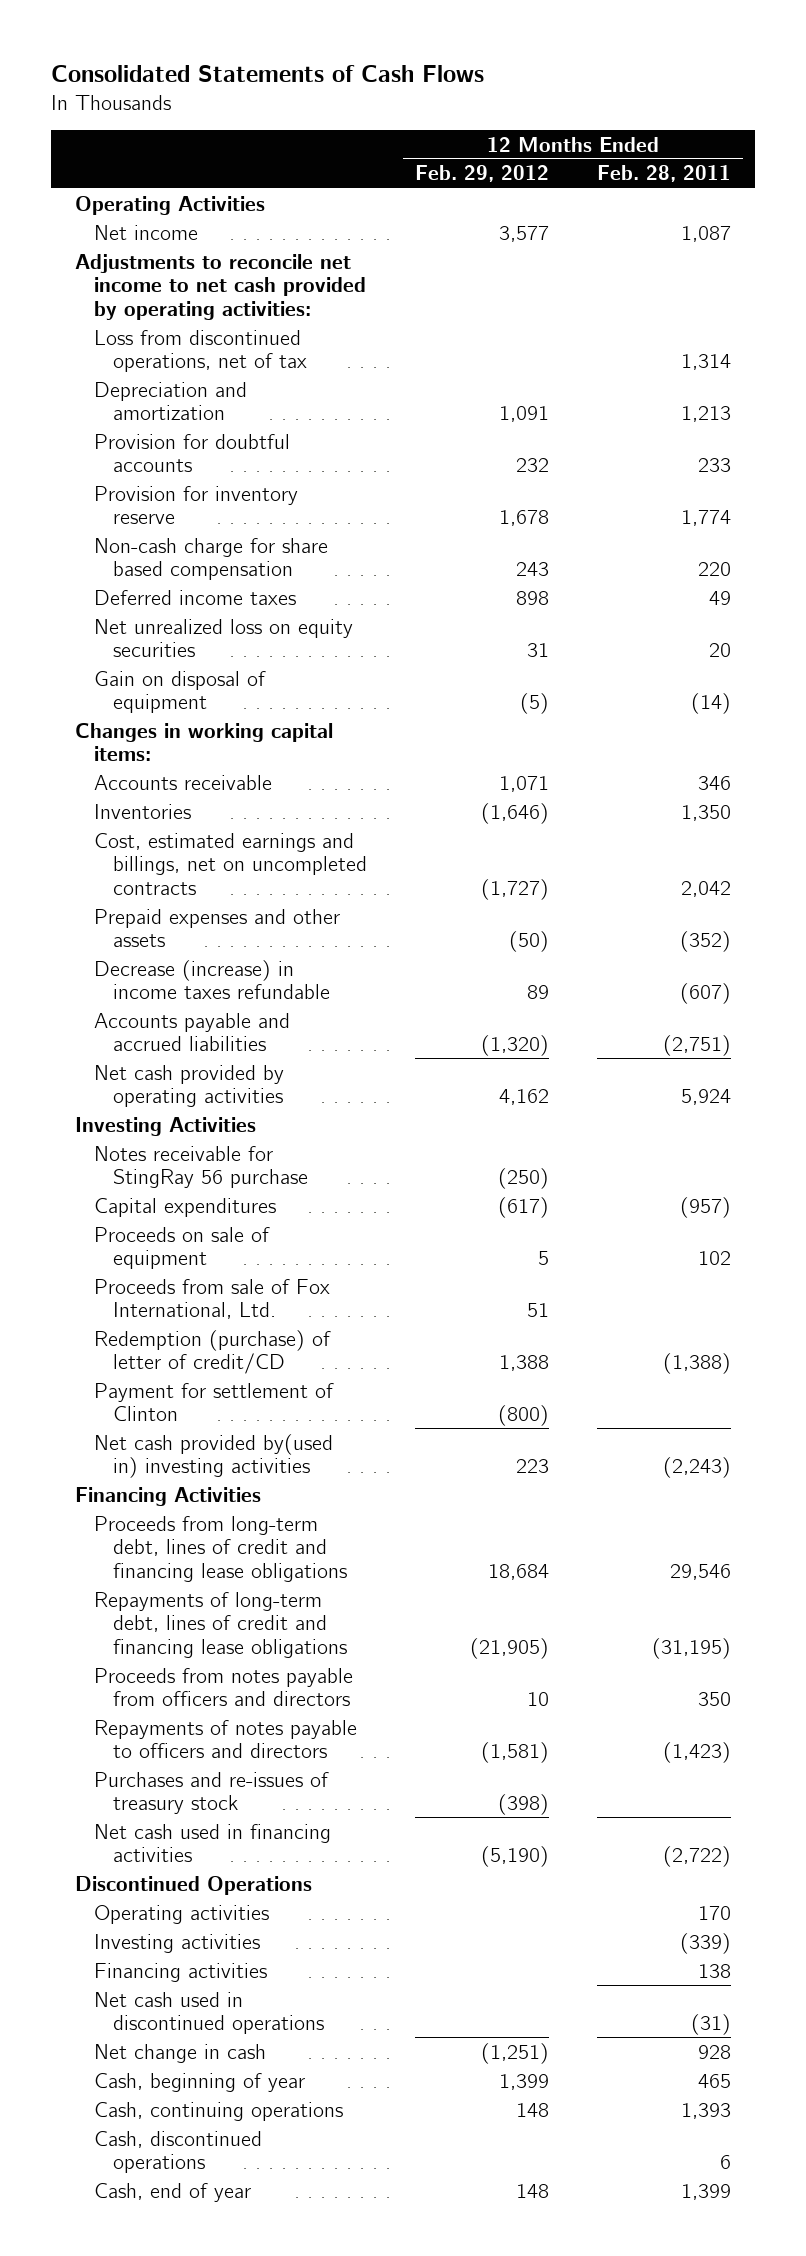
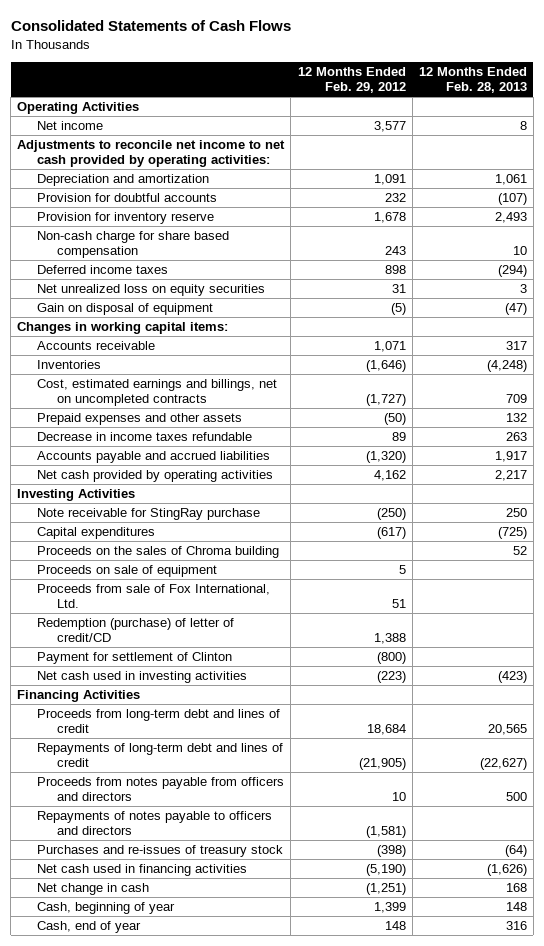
[596,165,731,183] Feb. 28, 2011 -> none
none -> [418,67,527,94] 12 Months Ended Feb. 28, 2013
[93,329,307,373] Loss from discontinued operations, net of tax -> none
[93,959,330,1000] Decrease (increase) in income taxes refundable -> [36,431,252,441] Decrease in income taxes refundable
[93,1145,308,1189] Notes receivable for StingRay 56 purchase -> [36,507,260,520] Note receivable for StingRay purchase
none -> [36,545,279,558] Proceeds on the sales of Chroma building
[93,1433,333,1479] Net cash provided by(used in) investing activities -> [36,670,247,683] Net cash used in investing activities
[515,1459,549,1474] 223 -> [376,670,406,683] (223)
[93,1515,347,1582] Proceeds from long-term debt, lines of credit and financing lease obligations -> [36,708,280,734] Proceeds from long-term debt and lines of credit
[93,1591,347,1658] Repayments of long-term debt, lines of credit and financing lease obligations -> [36,742,283,768] Repayments of long-term debt and lines of credit
[74,1875,312,1895] Discontinued Operations -> none
[93,1904,269,1924] Operating activities -> none
[93,1933,260,1953] Investing activities -> none
[93,1962,267,1982] Financing activities -> none
[93,1991,324,2035] Net cash used in discontinued operations -> none
[93,2101,343,2121] Cash, continuing operations -> none
[93,2130,262,2174] Cash, discontinued operations -> none

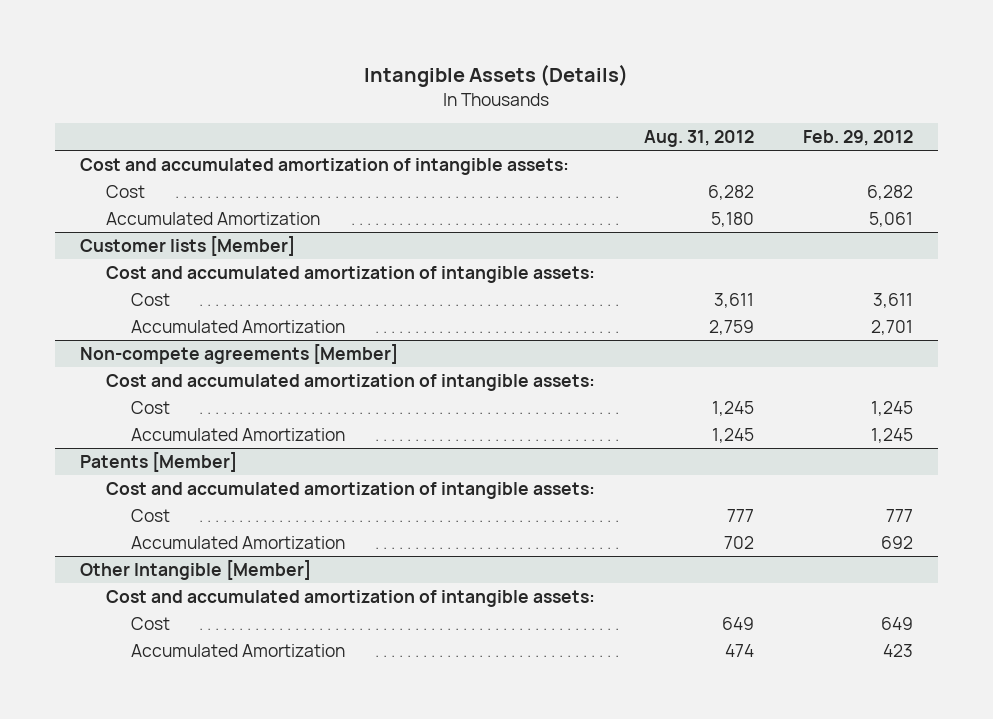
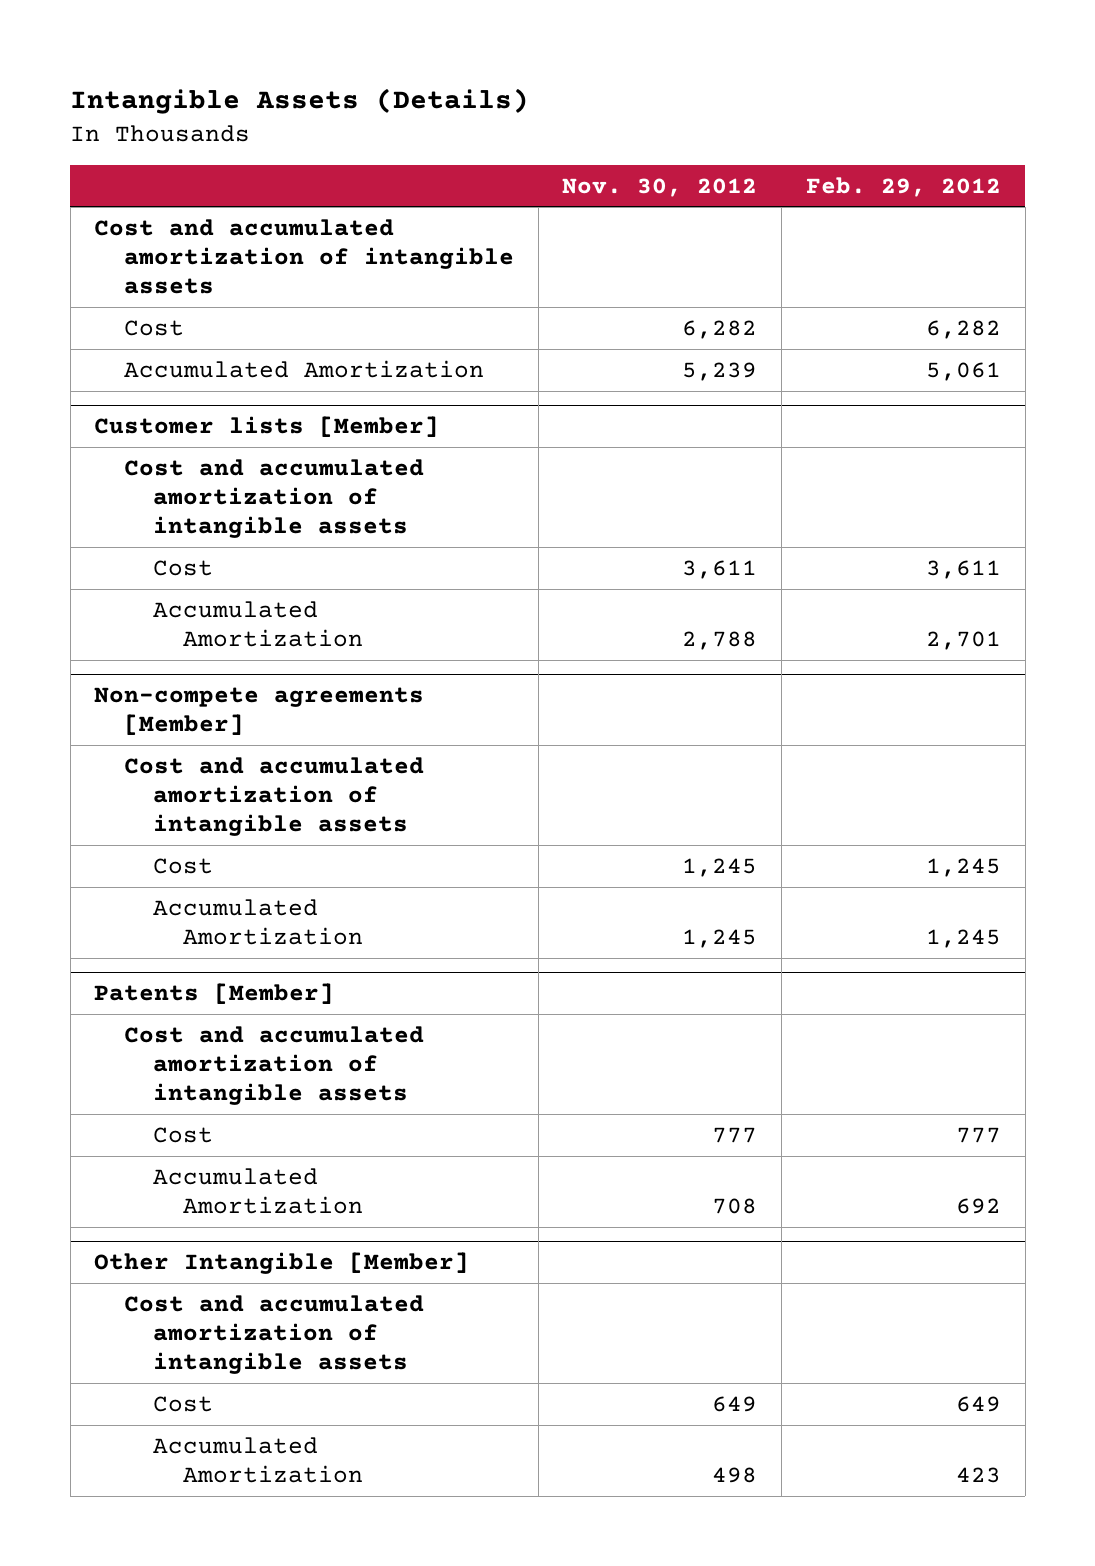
[643,130,754,148] Aug. 31, 2012 -> none
none -> [562,177,758,197] Nov. 30, 2012
[79,157,569,175] Cost and accumulated amortization of intangible assets: -> [94,218,514,294] Cost and accumulated amortization of intangible assets
[105,265,595,283] Cost and accumulated amortization of intangible assets: -> [123,458,424,538] Cost and accumulated amortization of intangible assets
[105,373,595,391] Cost and accumulated amortization of intangible assets: -> [123,756,424,836] Cost and accumulated amortization of intangible assets
[105,481,595,499] Cost and accumulated amortization of intangible assets: -> [123,1025,424,1105] Cost and accumulated amortization of intangible assets
[105,589,595,607] Cost and accumulated amortization of intangible assets: -> [123,1294,424,1374] Cost and accumulated amortization of intangible assets

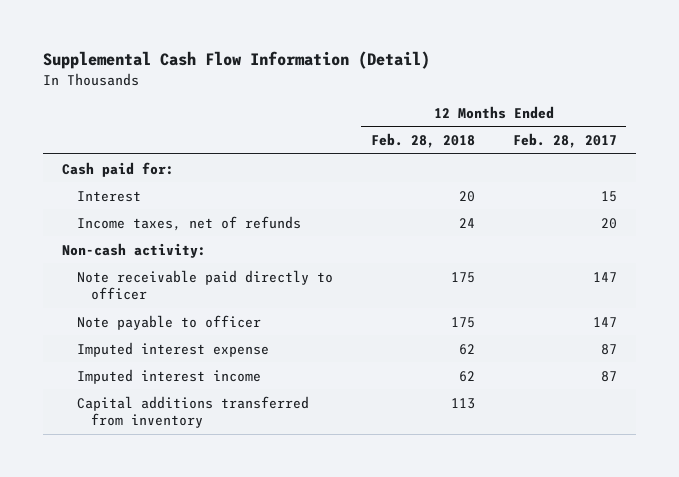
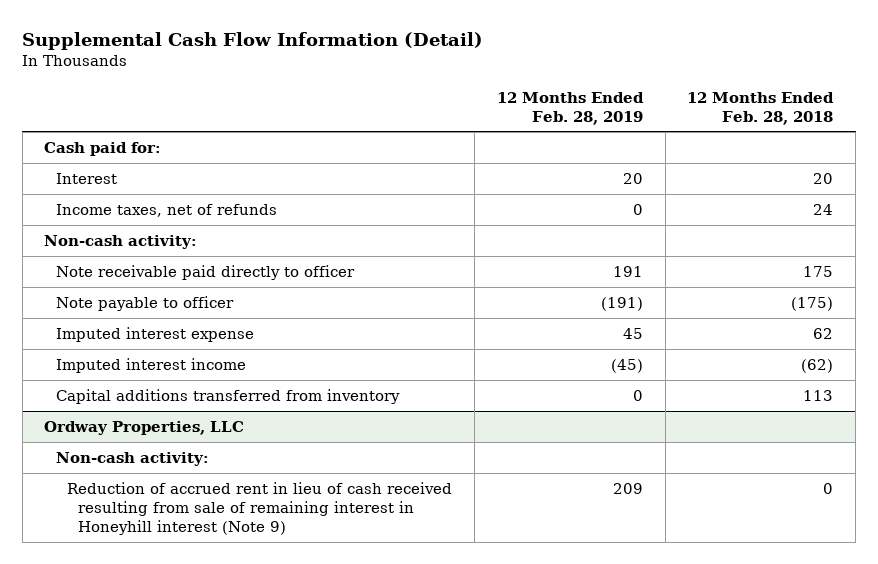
[512,132,617,148] Feb. 28, 2017 -> none
none -> [496,91,644,125] 12 Months Ended Feb. 28, 2019
[450,316,475,328] 175 -> [791,296,834,311] (175)
[458,370,475,382] 62 -> [801,358,834,373] (62)
none -> [44,420,245,435] Ordway Properties, LLC
none -> [55,451,209,466] Non-cash activity:
none -> [67,481,453,536] Reduction of accrued rent in lieu of cash received resulting from sale of remaining interest in Honeyhill interest (Note 9)

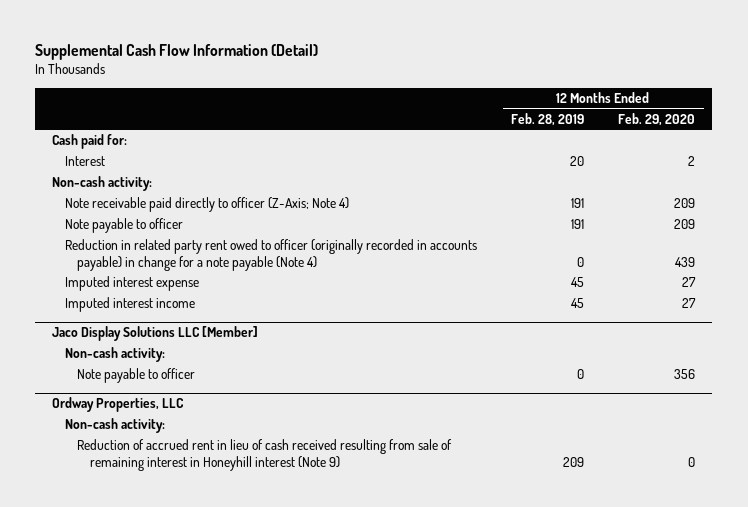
[687,91,835,125] 12 Months Ended Feb. 28, 2018 -> none
none -> [618,112,696,126] Feb. 29, 2020
[55,203,277,217] Income taxes, net of refunds -> none
[55,264,355,280] Note receivable paid directly to officer -> [64,197,349,213] Note receivable paid directly to officer (Z-Axis; Note 4)
[600,296,643,311] (191) -> [571,219,585,230] 191
none -> [64,239,477,271] Reduction in related party rent owed to officer (originally recorded in accounts payable) in change for a note payable (Note 4)
[55,388,400,404] Capital additions transferred from inventory -> none
[610,358,643,373] (45) -> [571,298,585,309] 45
none -> [52,326,259,342] Jaco Display Solutions LLC [Member]
none -> [64,347,165,363] Non-cash activity:
none -> [77,368,196,384] Note payable to officer

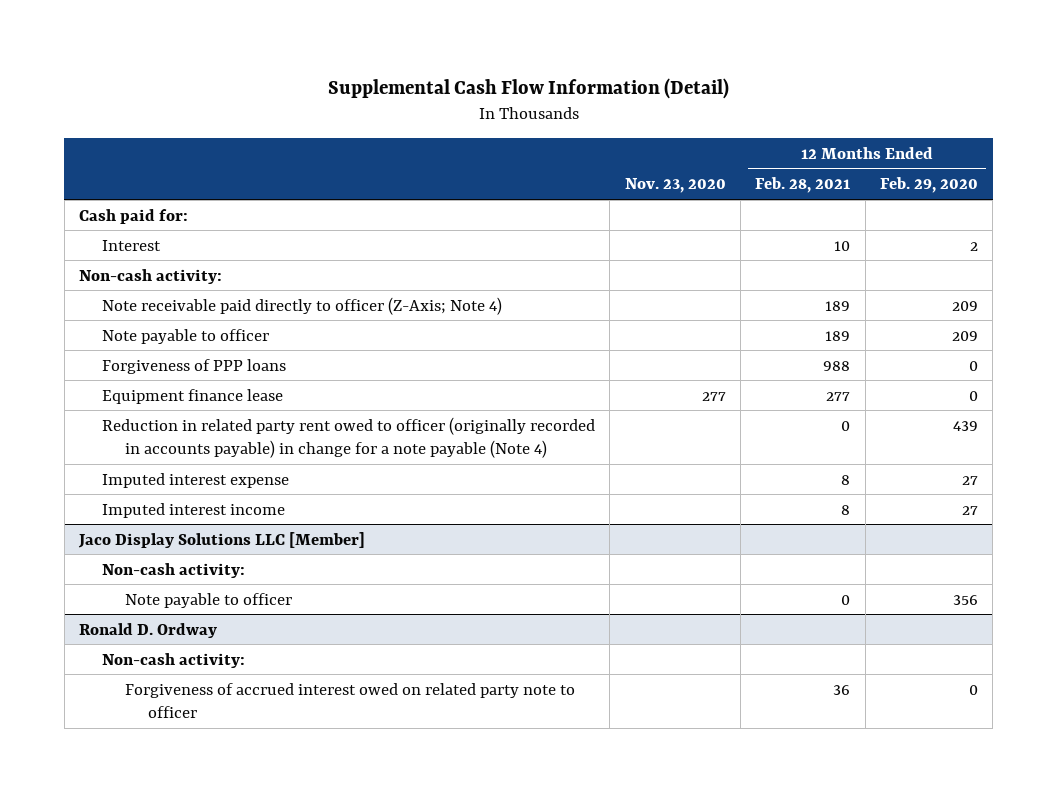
[511,112,585,126] Feb. 28, 2019 -> none
none -> [624,178,726,194] Nov. 23, 2020
none -> [755,177,851,194] Feb. 28, 2021
none -> [102,358,287,374] Forgiveness of PPP loans
none -> [102,388,284,404] Equipment finance lease
[52,397,185,413] Ordway Properties, LLC -> none
none -> [79,622,218,638] Ronald D. Ordway
[77,439,453,471] Reduction of accrued rent in lieu of cash received resulting from sale of remaining interest in Honeyhill interest (Note 9) -> none
none -> [125,682,576,719] Forgiveness of accrued interest owed on related party note to officer

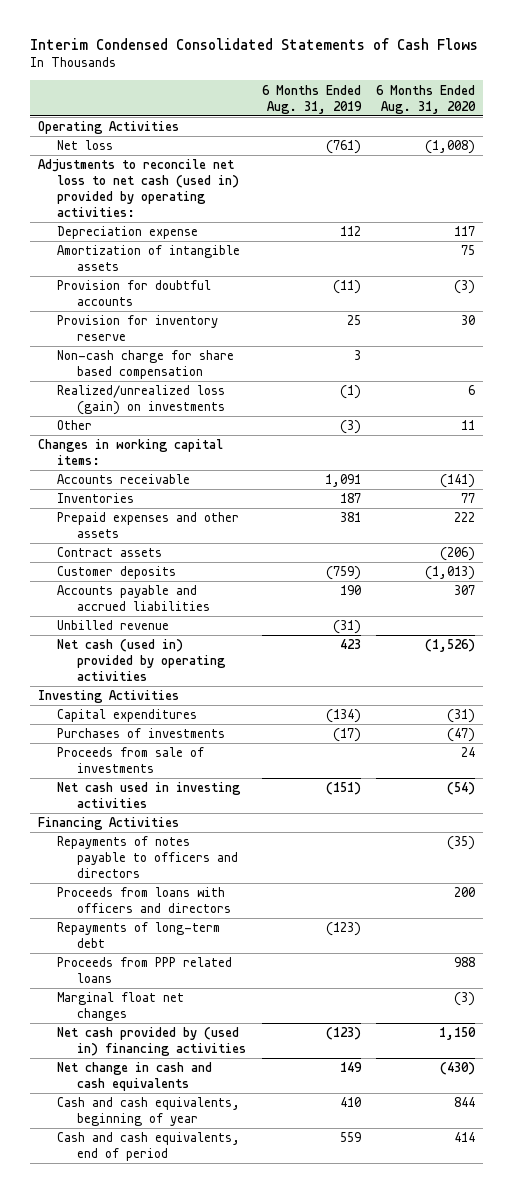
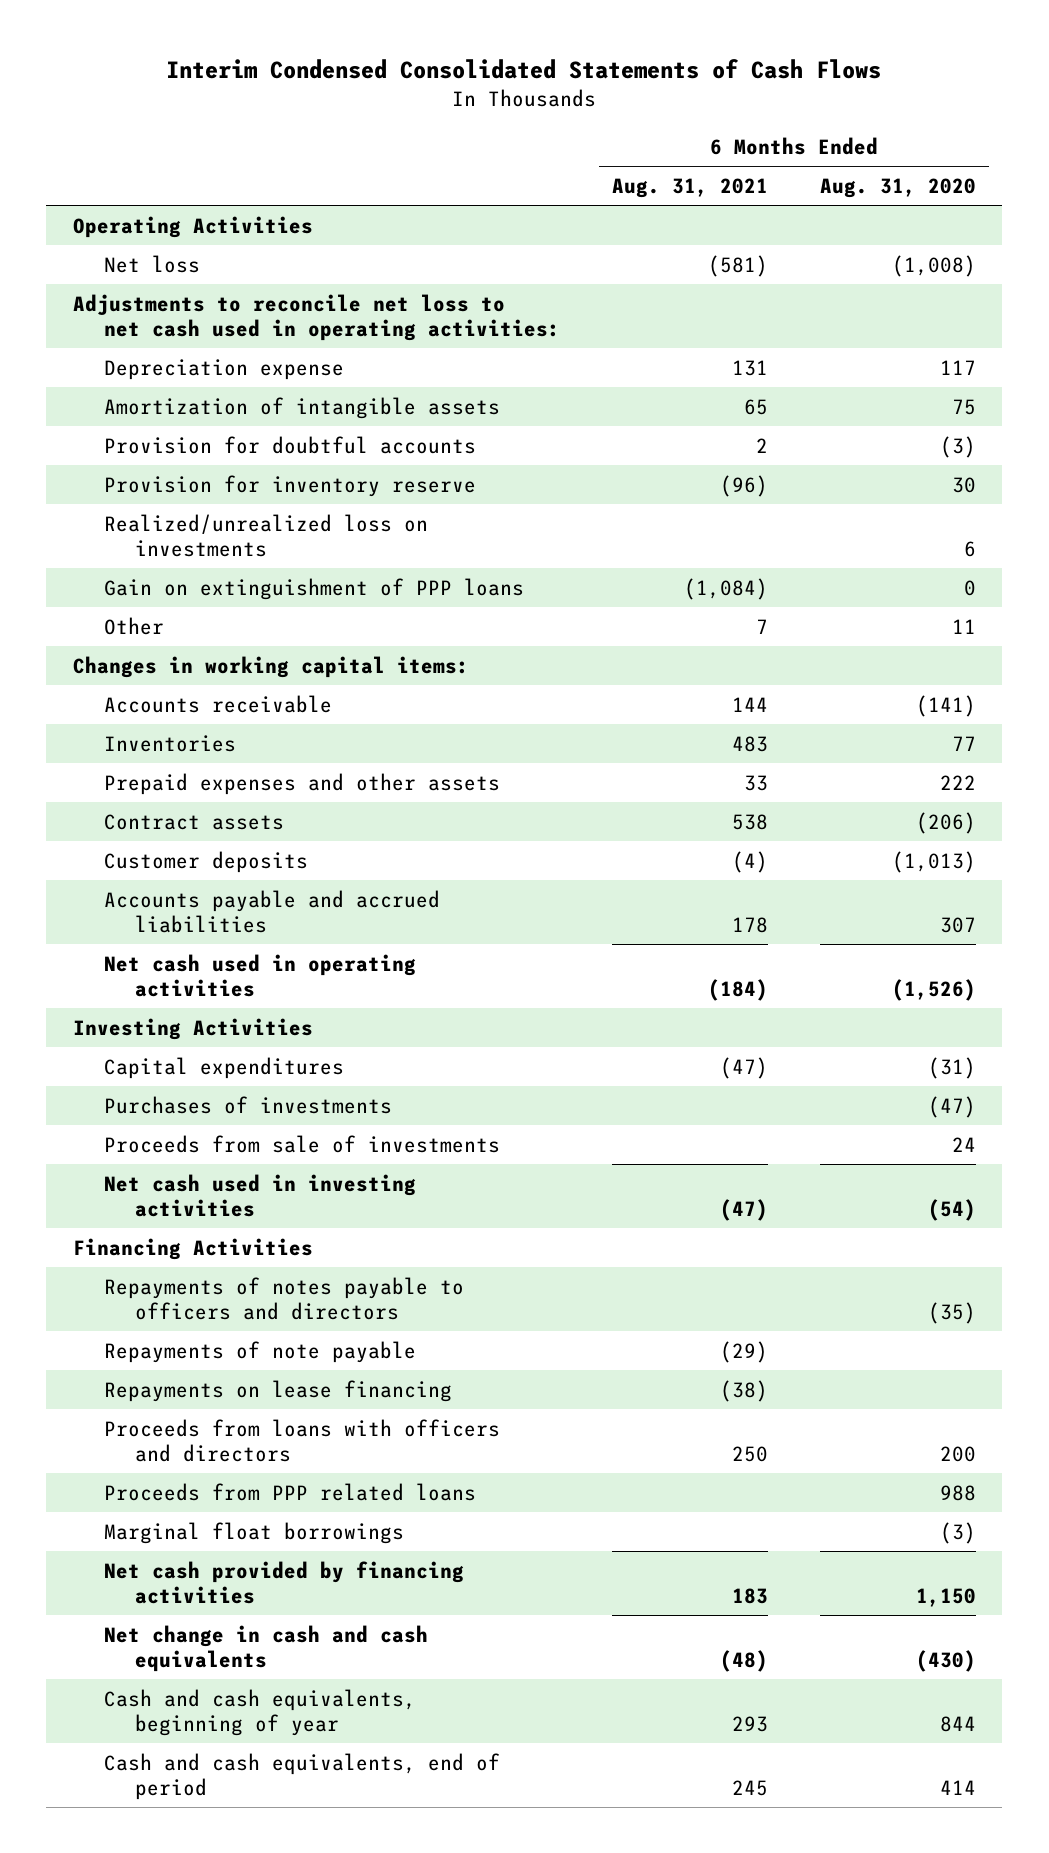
[261,84,362,114] 6 Months Ended Aug. 31, 2019 -> none
none -> [611,177,768,198] Aug. 31, 2021
[37,159,240,218] Adjustments to reconcile net loss to net cash (used in) provided by operating activities: -> [72,293,560,341] Adjustments to reconcile net loss to net cash used in operating activities:
[57,350,235,380] Non-cash charge for share based compensation -> none
[57,385,226,416] Realized/unrealized loss (gain) on investments -> [103,513,428,557] Realized/unrealized loss on investments
none -> [103,577,524,600] Gain on extinguishment of PPP loans
[57,620,170,631] Unbilled revenue -> none
[57,639,226,682] Net cash (used in) provided by operating activities -> [103,953,416,997] Net cash used in operating activities
none -> [103,1340,416,1363] Repayments of note payable
none -> [103,1379,452,1402] Repayments on lease financing
[57,922,221,949] Repayments of long-term debt -> none
[57,992,185,1022] Marginal float net changes -> none
none -> [103,1521,404,1544] Marginal float borrowings
[57,1027,246,1057] Net cash provided by (used in) financing activities -> [103,1560,464,1604] Net cash provided by financing activities

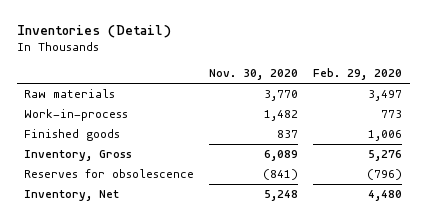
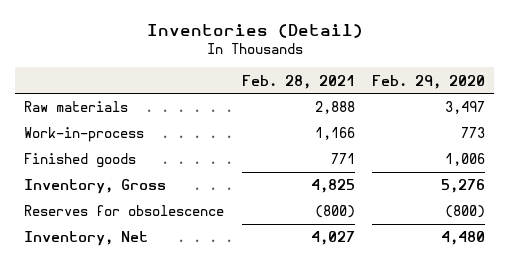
[209,69,299,81] Nov. 30, 2020 -> none
none -> [241,74,355,89] Feb. 28, 2021
[367,168,403,180] (796) -> [445,205,486,219] (800)

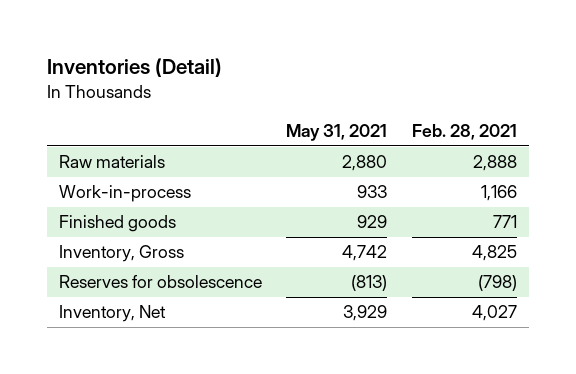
[372,74,486,89] Feb. 29, 2020 -> none
none -> [286,124,388,142] May 31, 2021
[314,205,355,219] (800) -> [477,275,517,292] (798)

